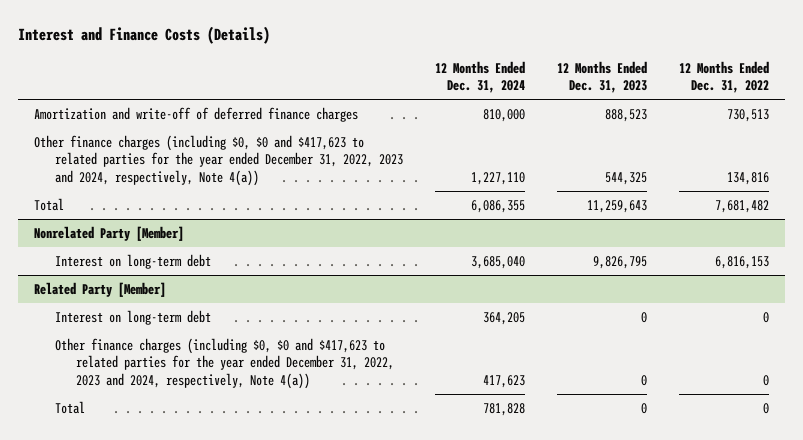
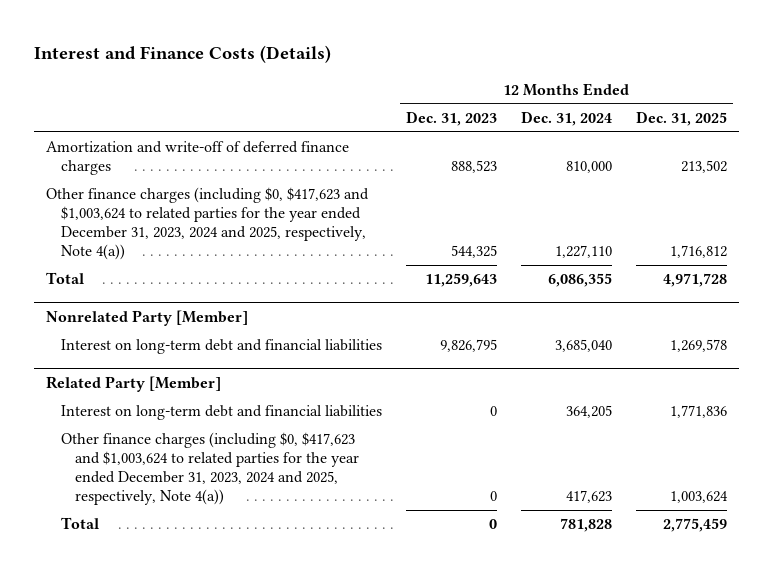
[678,60,769,94] 12 Months Ended Dec. 31, 2022 -> none
none -> [635,110,727,126] Dec. 31, 2025
[34,134,404,186] Other finance charges (including $0, $0 and $417,623 to related parties for the year ended December 31, 2022, 2023 and 2024, respectively, Note 4(a)) -> [46,187,370,261] Other finance charges (including $0, $417,623 and $1,003,624 to related parties for the year ended December 31, 2023, 2024 and 2025, respectively, Note 4(a))
[55,253,212,269] Interest on long-term debt -> [60,339,382,355] Interest on long-term debt and financial liabilities
[55,309,212,325] Interest on long-term debt -> [60,405,382,421] Interest on long-term debt and financial liabilities
[55,337,395,389] Other finance charges (including $0, $0 and $417,623 to related parties for the year ended December 31, 2022, 2023 and 2024, respectively, Note 4(a)) -> [60,432,360,506] Other finance charges (including $0, $417,623 and $1,003,624 to related parties for the year ended December 31, 2023, 2024 and 2025, respectively, Note 4(a))

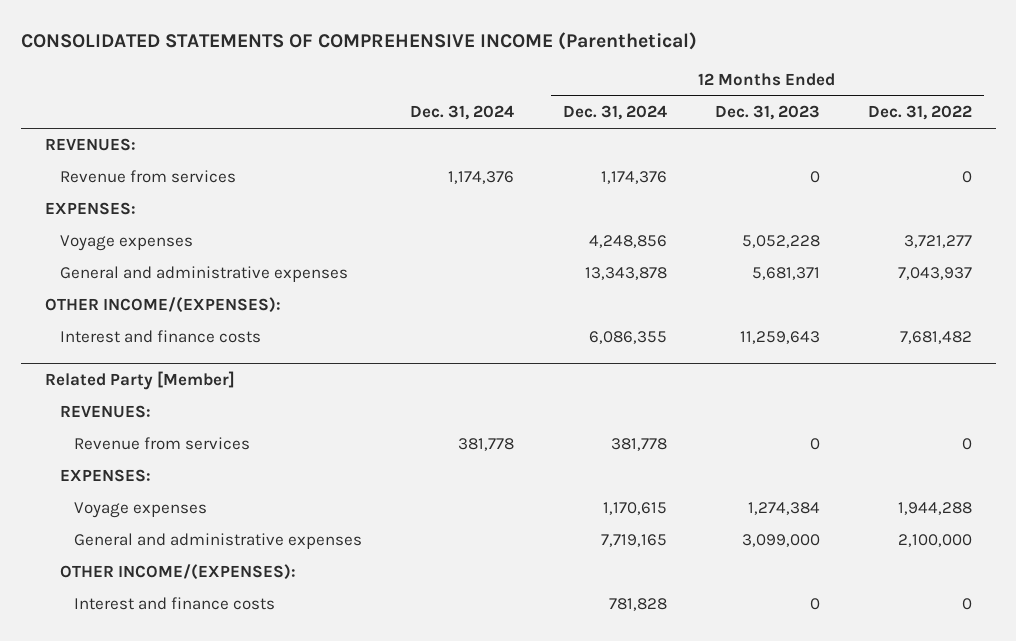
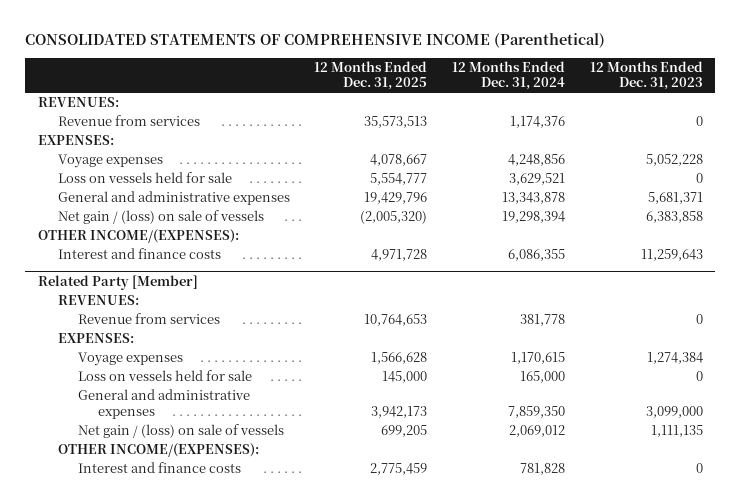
[410,105,515,121] Dec. 31, 2024 -> none
[867,105,972,121] Dec. 31, 2022 -> none
none -> [314,60,428,91] 12 Months Ended Dec. 31, 2025
none -> [57,172,232,184] Loss on vessels held for sale
none -> [57,210,264,225] Net gain / (loss) on sale of vessels
none -> [77,370,252,382] Loss on vessels held for sale
[600,534,667,548] 7,719,165 -> [508,405,566,418] 7,859,350
none -> [77,424,284,439] Net gain / (loss) on sale of vessels

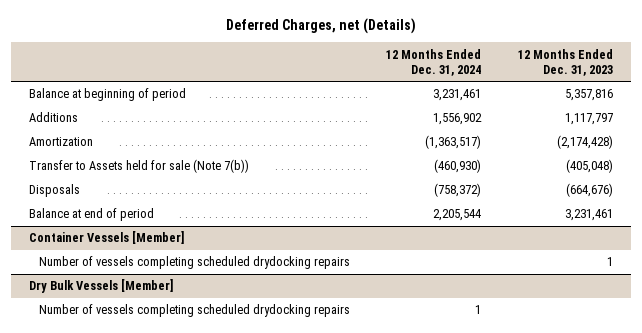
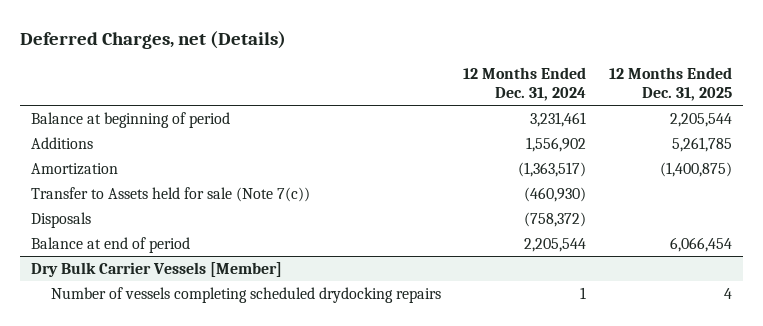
[517,48,613,76] 12 Months Ended Dec. 31, 2023 -> none
none -> [608,66,732,101] 12 Months Ended Dec. 31, 2025
[29,159,250,174] Transfer to Assets held for sale (Note 7(b)) -> [30,187,310,203] Transfer to Assets held for sale (Note 7(c))
[29,231,185,245] Container Vessels [Member] -> none
[38,256,350,270] Number of vessels completing scheduled drydocking repairs -> none
[29,279,174,294] Dry Bulk Vessels [Member] -> [30,262,282,278] Dry Bulk Carrier Vessels [Member]

